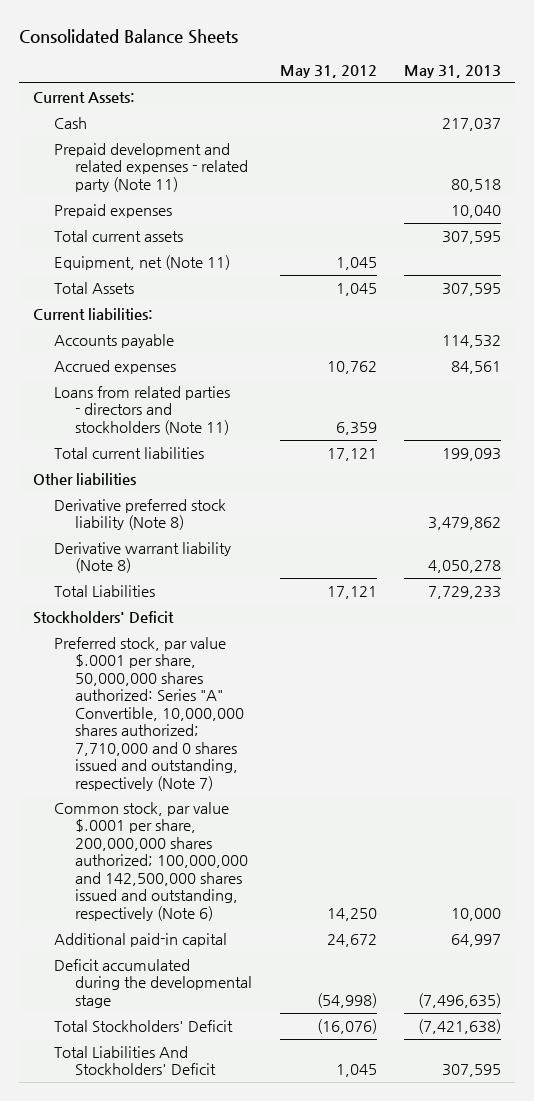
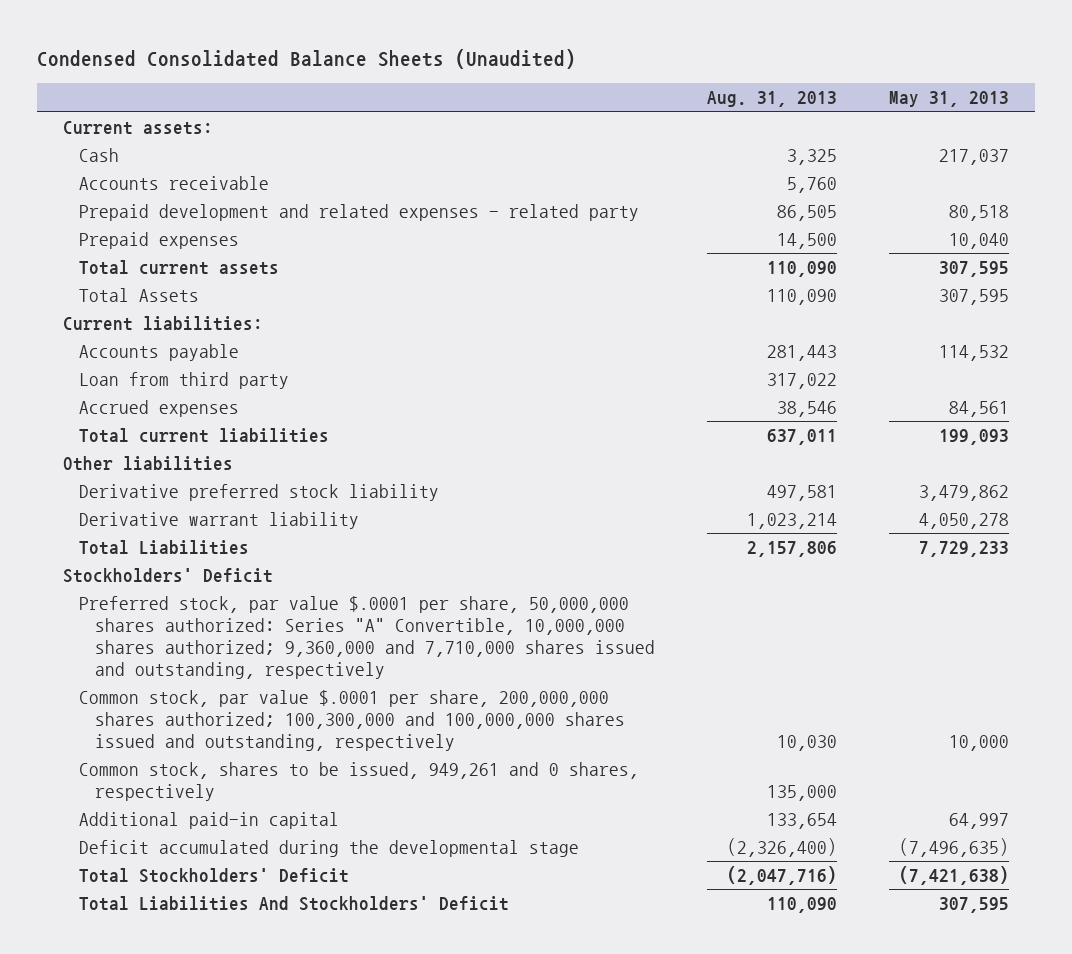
[19,29,239,45] Consolidated Balance Sheets -> [36,49,576,70] Condensed Consolidated Balance Sheets (Unaudited)
[279,64,377,78] May 31, 2012 -> none
none -> [707,91,838,108] Aug. 31, 2013
[32,91,135,103] Current Assets: -> [62,121,213,136] Current assets:
none -> [78,176,269,191] Accounts receivable
[53,142,249,192] Prepaid development and related expenses - related party (Note 11) -> [78,204,639,222] Prepaid development and related expenses - related party
[53,254,230,270] Equipment, net (Note 11) -> none
none -> [78,372,289,390] Loan from third party
[53,385,230,435] Loans from related parties - directors and stockholders (Note 11) -> none
[53,498,226,531] Derivative preferred stock liability (Note 8) -> [78,484,439,502] Derivative preferred stock liability
[53,541,231,574] Derivative warrant liability (Note 8) -> [78,512,359,530] Derivative warrant liability
[53,636,245,791] Preferred stock, par value $.0001 per share, 50,000,000 shares authorized: Series "A" Convertible, 10,000,000 shares authorized; 7,710,000 and 0 shares issued and outstanding, respectively (Note 7) -> [78,596,656,680] Preferred stock, par value $.0001 per share, 50,000,000 shares authorized: Series "A" Convertible, 10,000,000 shares authorized; 9,360,000 and 7,710,000 shares issued and outstanding, respectively
[53,801,249,921] Common stock, par value $.0001 per share, 200,000,000 shares authorized; 100,000,000 and 142,500,000 shares issued and outstanding, respectively (Note 6) -> [78,690,626,752] Common stock, par value $.0001 per share, 200,000,000 shares authorized; 100,300,000 and 100,000,000 shares issued and outstanding, respectively
none -> [78,762,639,802] Common stock, shares to be issued, 949,261 and 0 shares, respectively

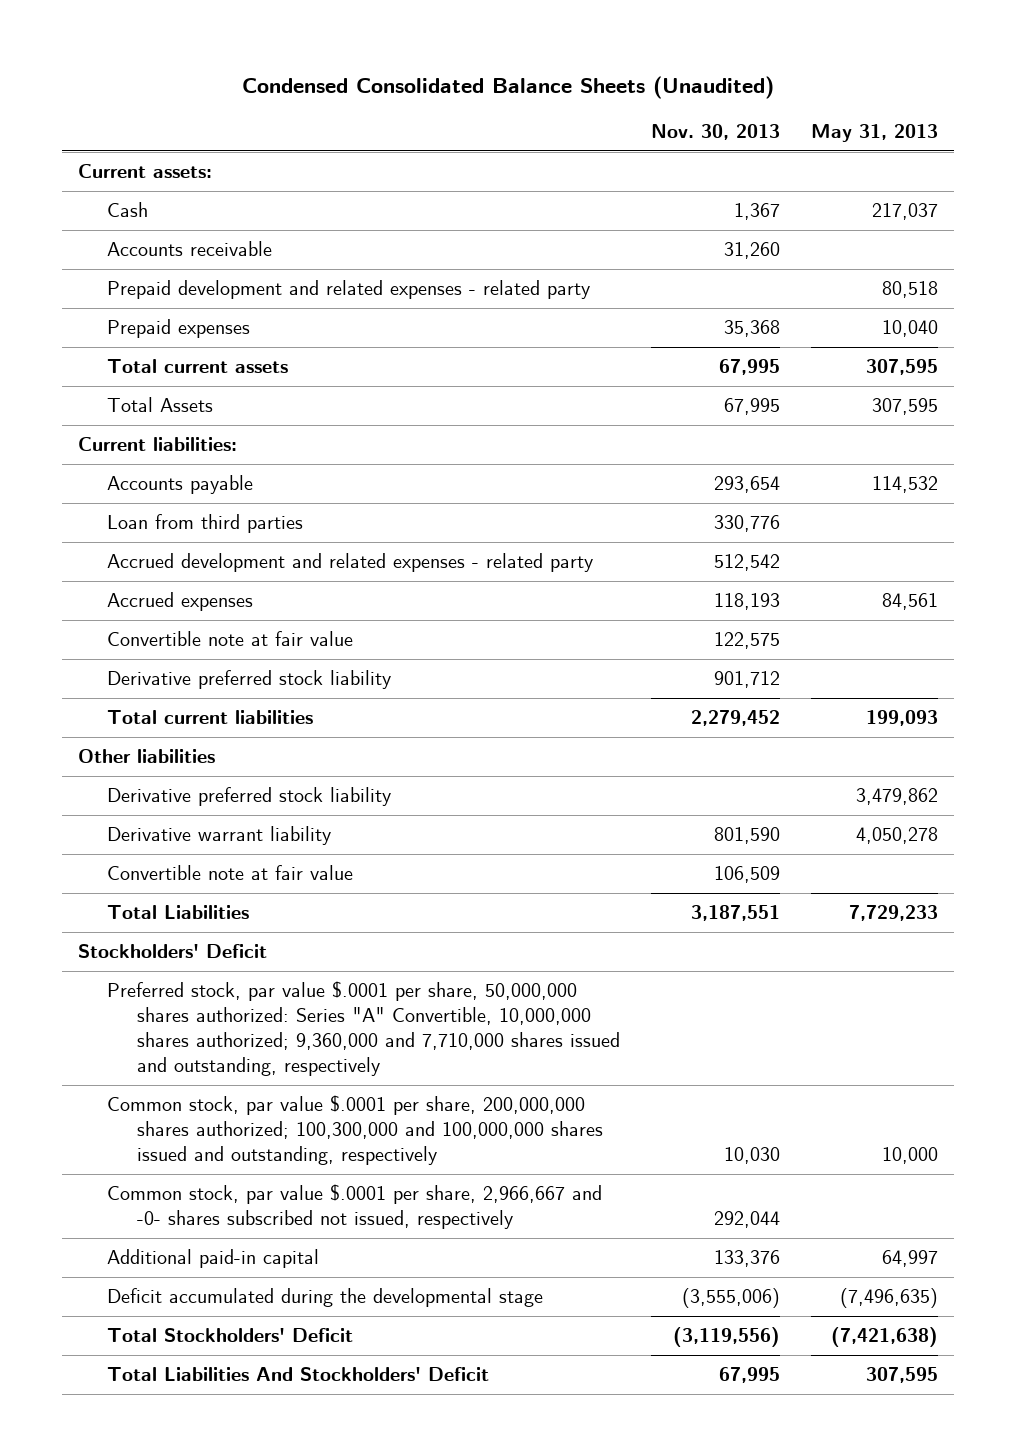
[707,91,838,108] Aug. 31, 2013 -> none
none -> [650,124,780,141] Nov. 30, 2013
[78,372,289,390] Loan from third party -> [107,514,304,534] Loan from third parties
none -> [107,553,594,573] Accrued development and related expenses - related party
none -> [107,631,354,647] Convertible note at fair value
none -> [107,670,392,690] Derivative preferred stock liability
none -> [107,865,354,881] Convertible note at fair value
[78,762,639,802] Common stock, shares to be issued, 949,261 and 0 shares, respectively -> [107,1184,603,1230] Common stock, par value $.0001 per share, 2,966,667 and -0- shares subscribed not issued, respectively

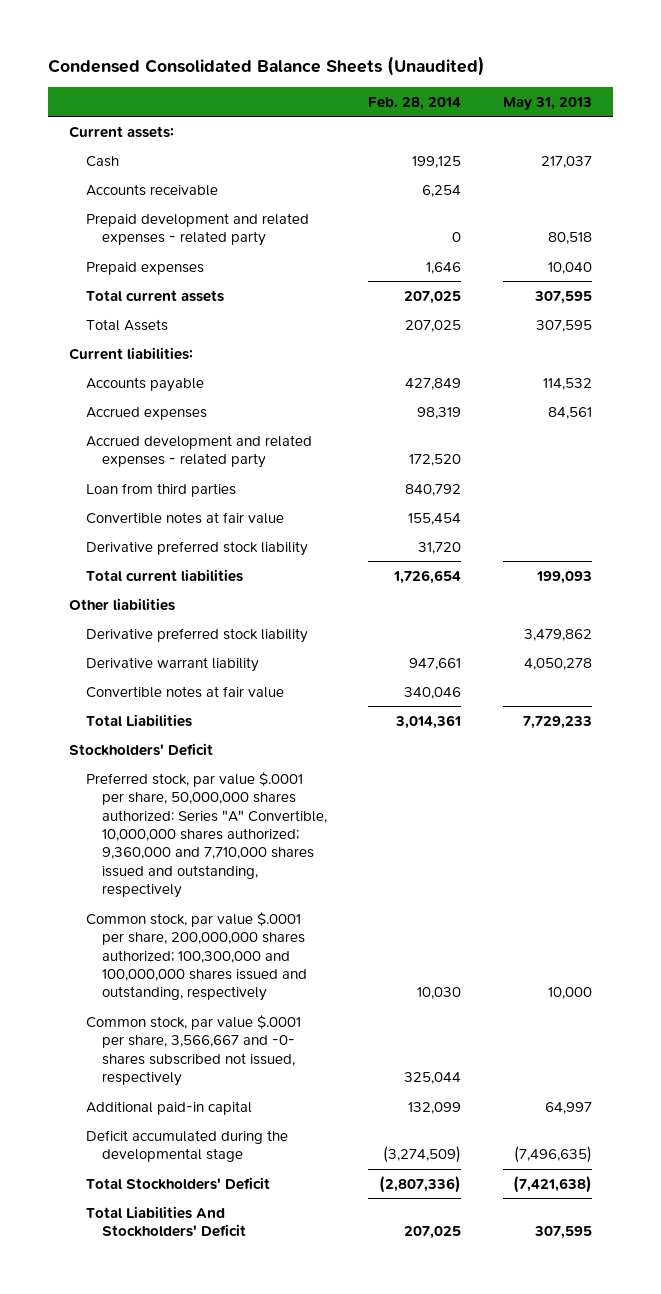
[650,124,780,141] Nov. 30, 2013 -> none
none -> [368,96,462,110] Feb. 28, 2014
[107,553,594,573] Accrued development and related expenses - related party -> [85,434,312,469] Accrued development and related expenses - related party
[107,514,304,534] Loan from third parties -> [85,482,236,497] Loan from third parties
[107,631,354,647] Convertible note at fair value -> [85,511,284,524] Convertible notes at fair value
[107,865,354,881] Convertible note at fair value -> [85,685,284,698] Convertible notes at fair value
[107,1184,603,1230] Common stock, par value $.0001 per share, 2,966,667 and -0- shares subscribed not issued, respectively -> [85,1014,301,1087] Common stock, par value $.0001 per share, 3,566,667 and -0- shares subscribed not issued, respectively

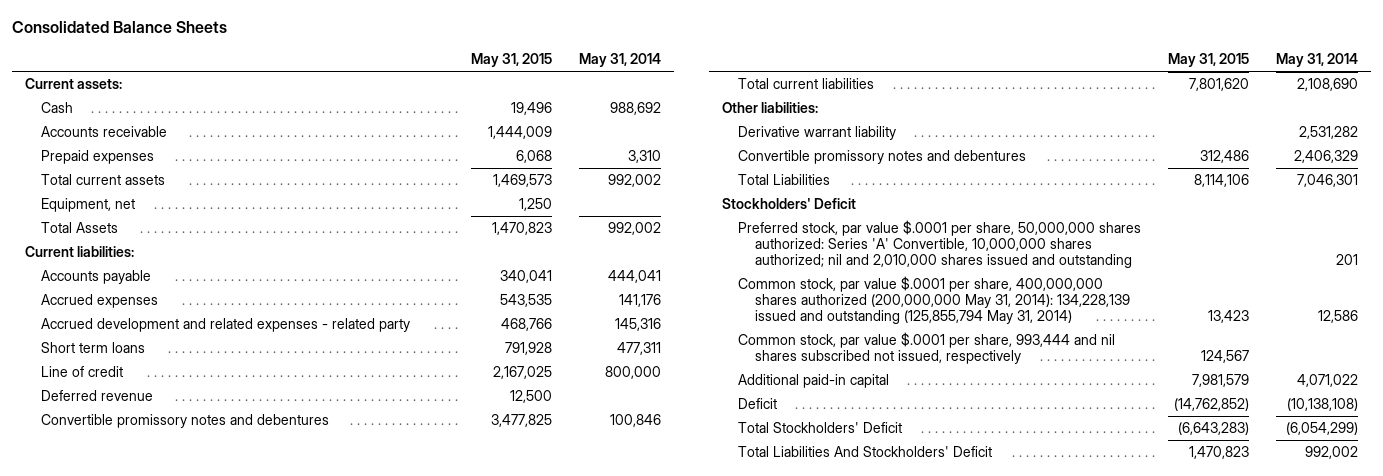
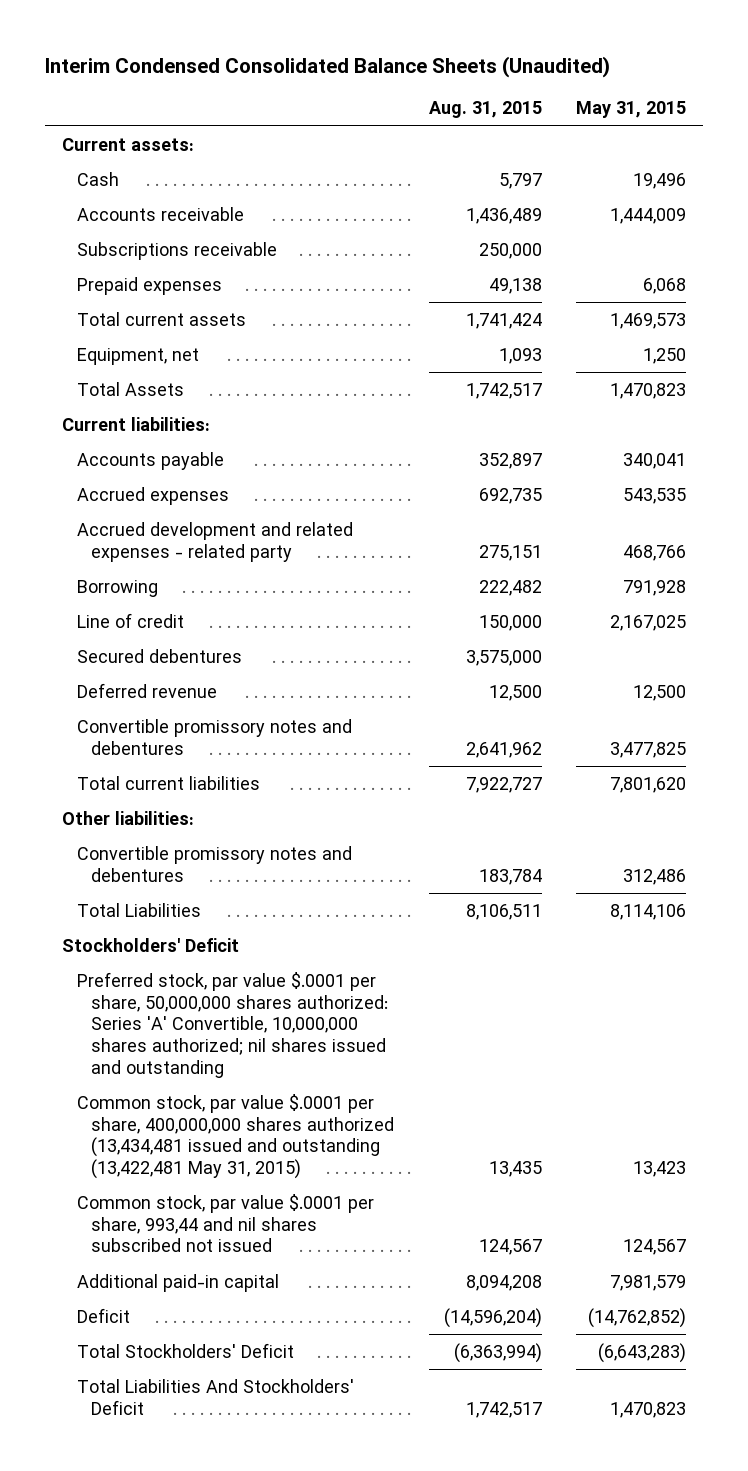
[11,21,227,34] Consolidated Balance Sheets -> [45,55,611,78] Interim Condensed Consolidated Balance Sheets (Unaudited)
[578,53,661,68] May 31, 2014 -> none
none -> [428,101,542,119] Aug. 31, 2015
none -> [76,241,277,260] Subscriptions receivable
[41,342,146,354] Short term loans -> [76,579,158,597] Borrowing
none -> [76,648,242,663] Secured debentures
[738,126,897,141] Derivative warrant liability -> none
[738,220,1142,269] Preferred stock, par value $.0001 per share, 50,000,000 shares authorized: Series 'A' Convertible, 10,000,000 shares authorized; nil and 2,010,000 shares issued and outstanding -> [76,971,389,1078] Preferred stock, par value $.0001 per share, 50,000,000 shares authorized: Series 'A' Convertible, 10,000,000 shares authorized; nil shares issued and outstanding
[738,276,1130,325] Common stock, par value $.0001 per share, 400,000,000 shares authorized (200,000,000 May 31, 2014): 134,228,139 issued and outstanding (125,855,794 May 31, 2014) -> [76,1093,395,1180] Common stock, par value $.0001 per share, 400,000,000 shares authorized (13,434,481 issued and outstanding (13,422,481 May 31, 2015)
[738,332,1116,365] Common stock, par value $.0001 per share, 993,444 and nil shares subscribed not issued, respectively -> [76,1193,374,1253] Common stock, par value $.0001 per share, 993,44 and nil shares subscribed not issued

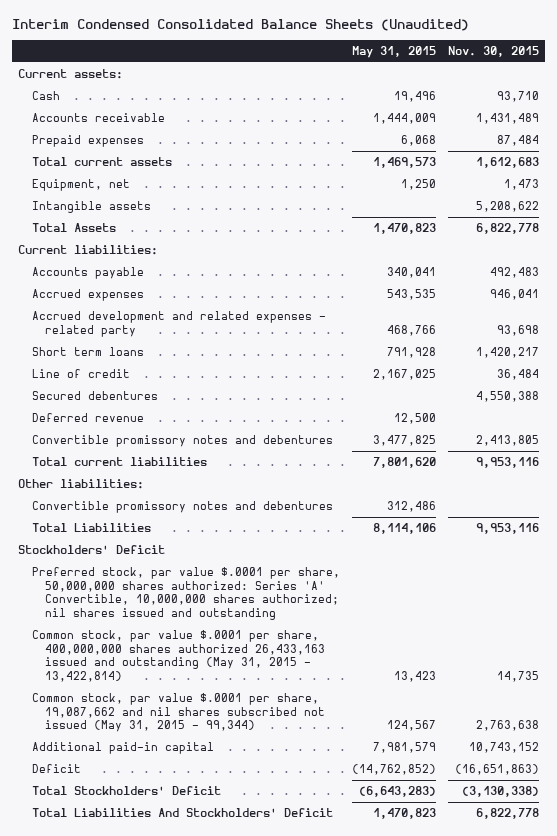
[428,101,542,119] Aug. 31, 2015 -> none
none -> [447,45,539,57] Nov. 30, 2015
[76,241,277,260] Subscriptions receivable -> none
none -> [31,201,151,214] Intangible assets
[76,579,158,597] Borrowing -> [31,347,144,357] Short term loans
[76,1093,395,1180] Common stock, par value $.0001 per share, 400,000,000 shares authorized (13,434,481 issued and outstanding (13,422,481 May 31, 2015) -> [31,630,326,682] Common stock, par value $.0001 per share, 400,000,000 shares authorized 26,433,163 issued and outstanding (May 31, 2015 - 13,422,814)
[76,1193,374,1253] Common stock, par value $.0001 per share, 993,44 and nil shares subscribed not issued -> [31,693,326,733] Common stock, par value $.0001 per share, 19,087,662 and nil shares subscribed not issued (May 31, 2015 - 99,344)

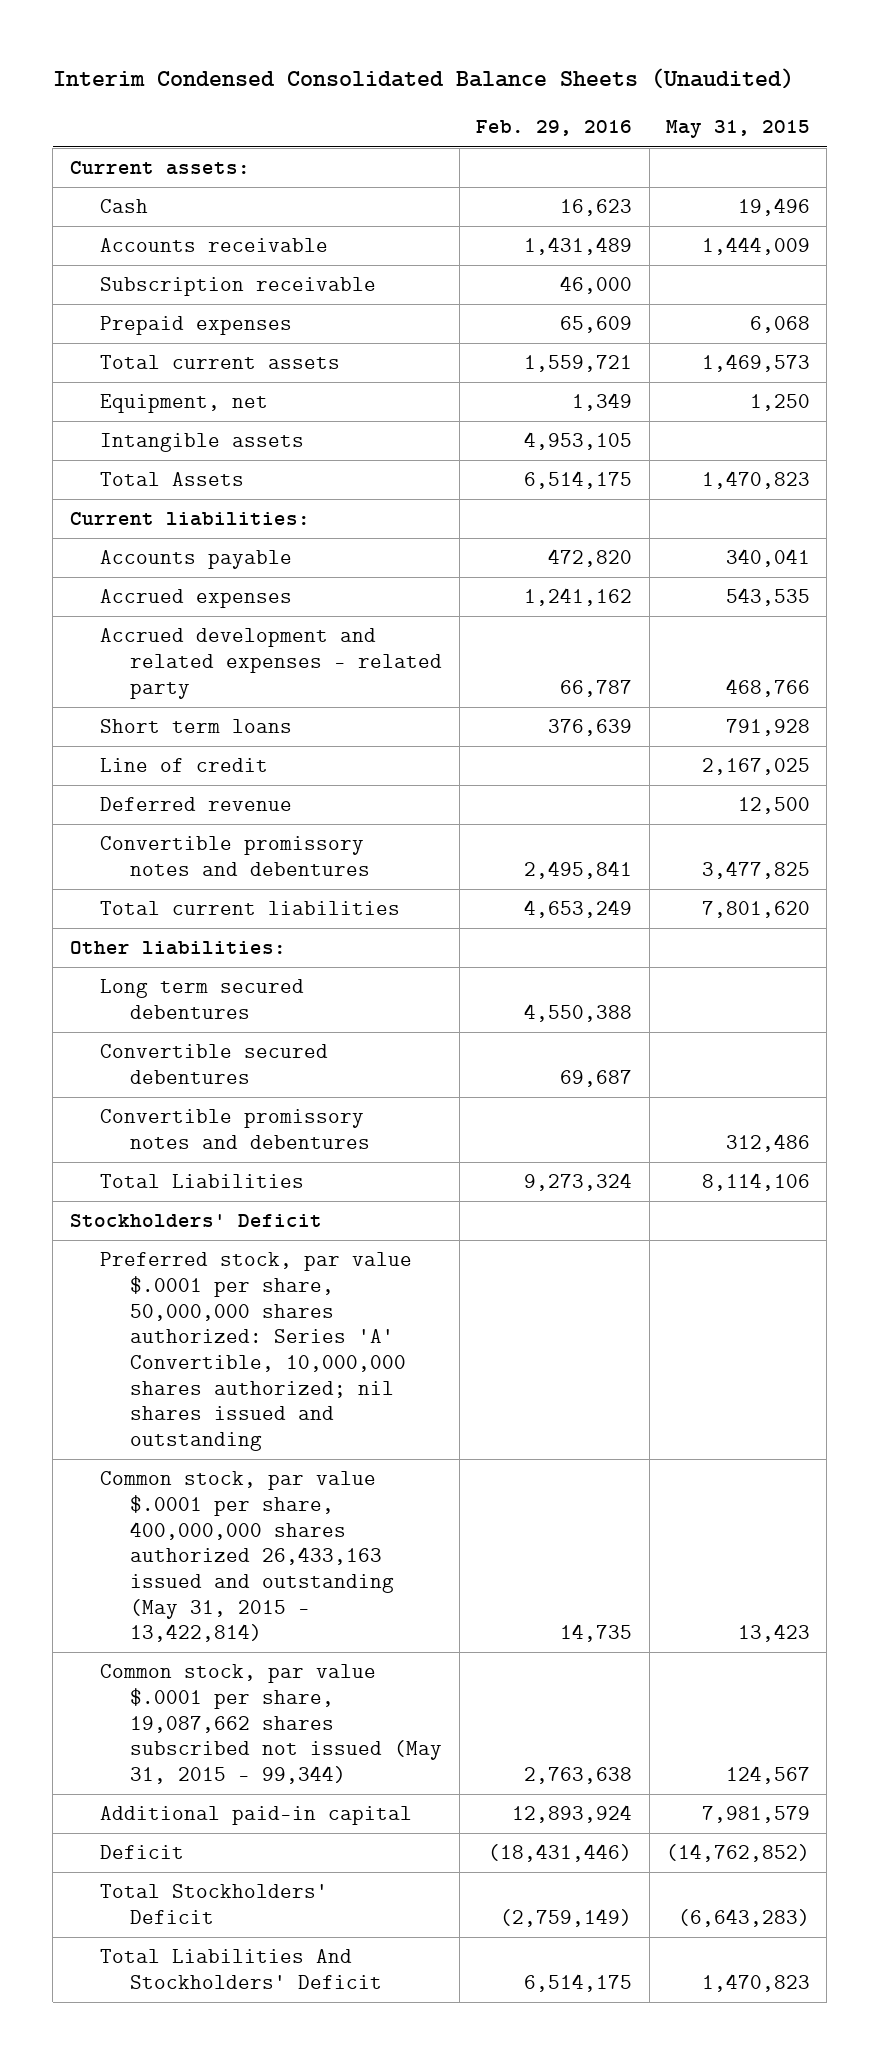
[447,45,539,57] Nov. 30, 2015 -> none
none -> [476,120,633,137] Feb. 29, 2016
none -> [99,277,376,297] Subscription receivable
[31,391,158,401] Secured debentures -> none
none -> [99,979,304,1019] Long term secured debentures
none -> [99,1044,328,1084] Convertible secured debentures
[31,693,326,733] Common stock, par value $.0001 per share, 19,087,662 and nil shares subscribed not issued (May 31, 2015 - 99,344) -> [99,1664,443,1784] Common stock, par value $.0001 per share, 19,087,662 shares subscribed not issued (May 31, 2015 - 99,344)

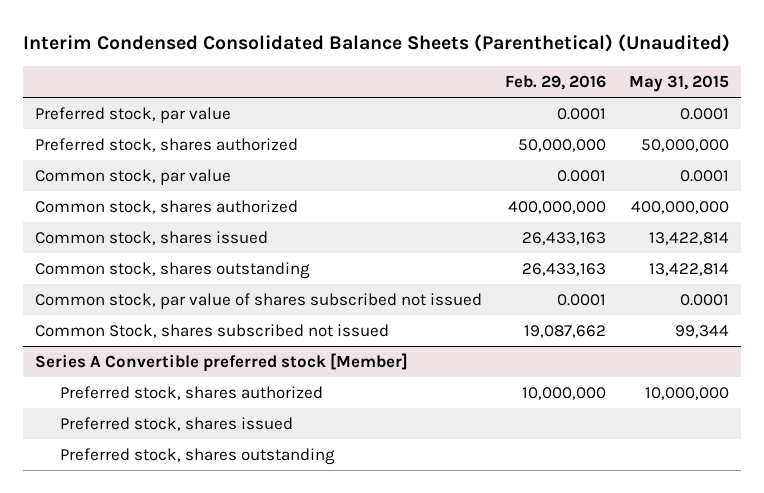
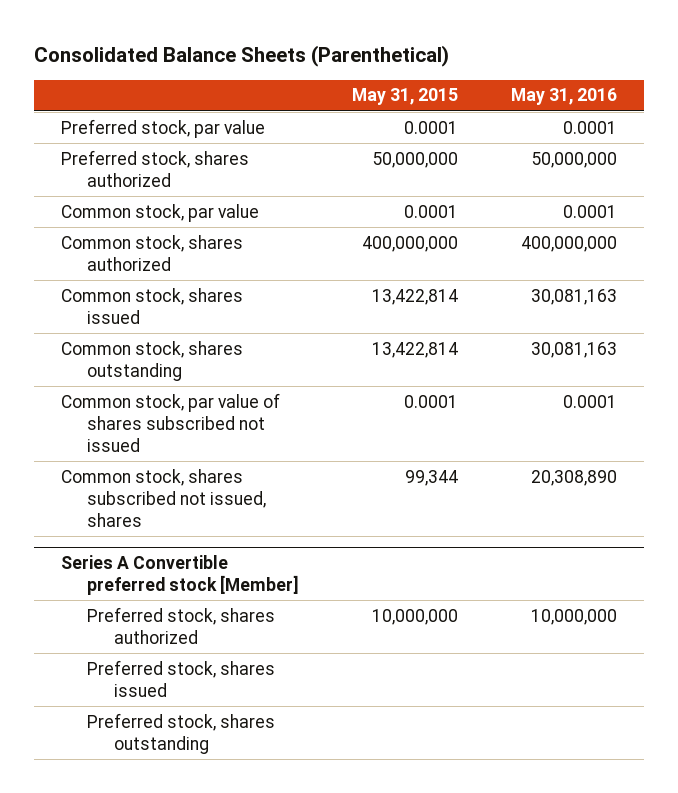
[22,34,730,53] Interim Condensed Consolidated Balance Sheets (Parenthetical) (Unaudited) -> [34,44,450,67] Consolidated Balance Sheets (Parenthetical)
[505,75,607,91] Feb. 29, 2016 -> none
none -> [511,88,618,106] May 31, 2016
[34,323,389,338] Common Stock, shares subscribed not issued -> [60,468,267,527] Common stock, shares subscribed not issued, shares

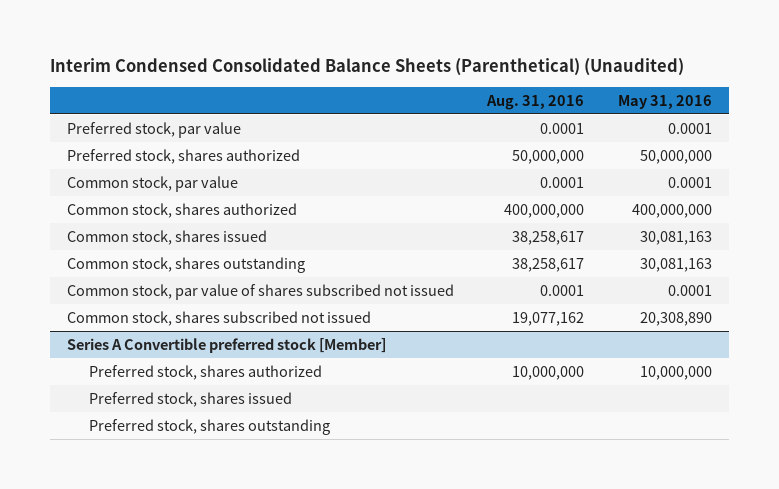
[34,44,450,67] Consolidated Balance Sheets (Parenthetical) -> [49,58,684,77] Interim Condensed Consolidated Balance Sheets (Parenthetical) (Unaudited)
[352,88,459,106] May 31, 2015 -> none
none -> [486,94,585,110] Aug. 31, 2016
[60,468,267,527] Common stock, shares subscribed not issued, shares -> [66,310,371,326] Common stock, shares subscribed not issued

